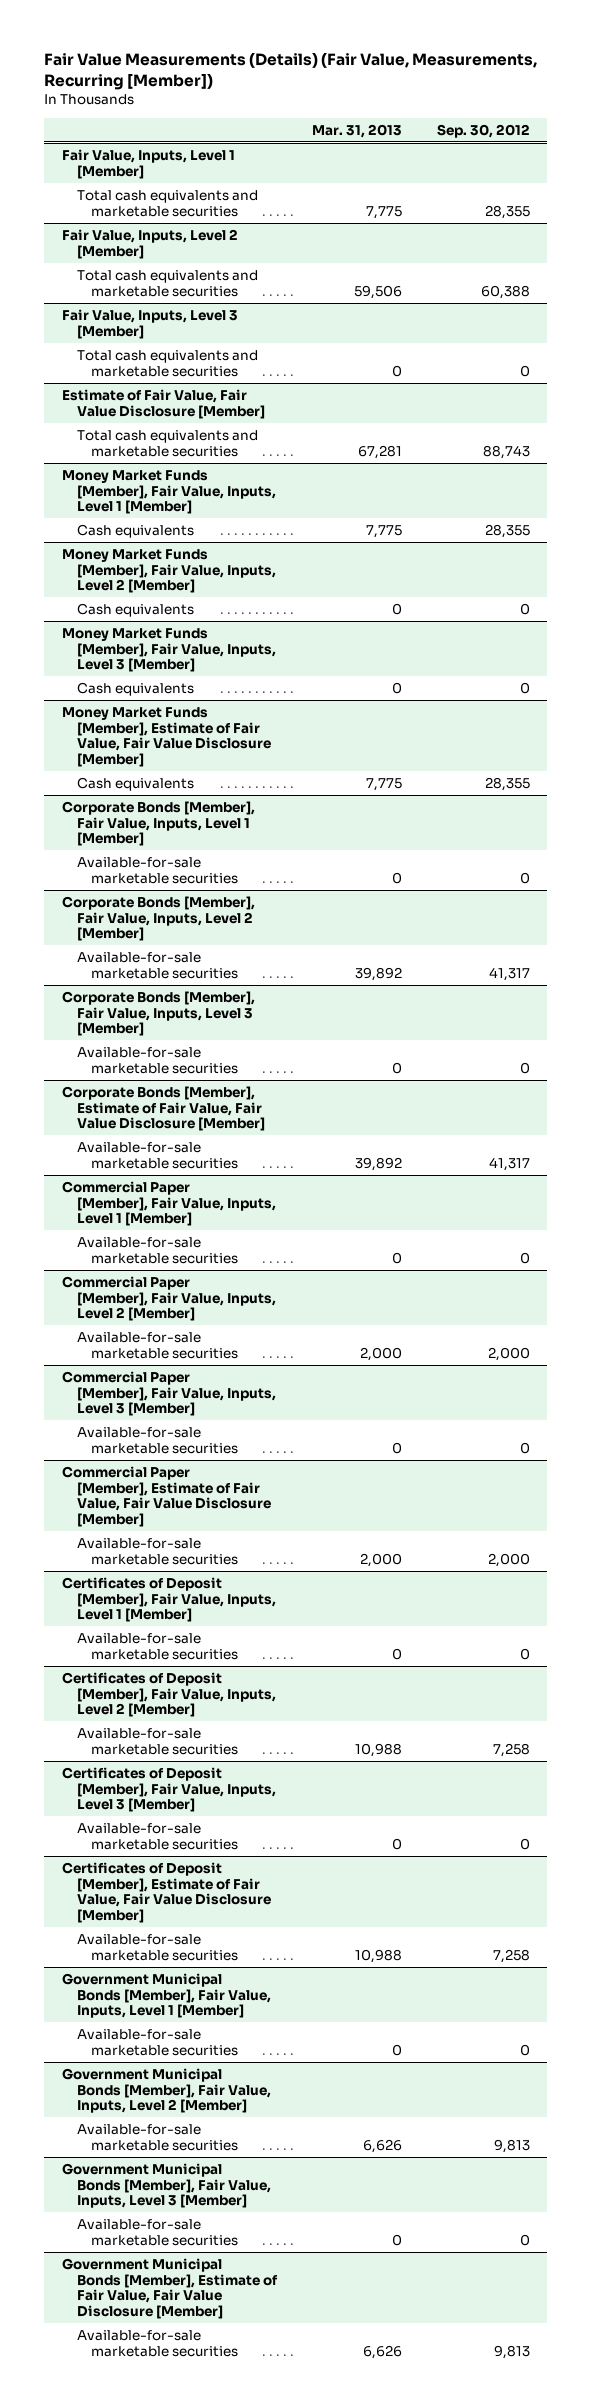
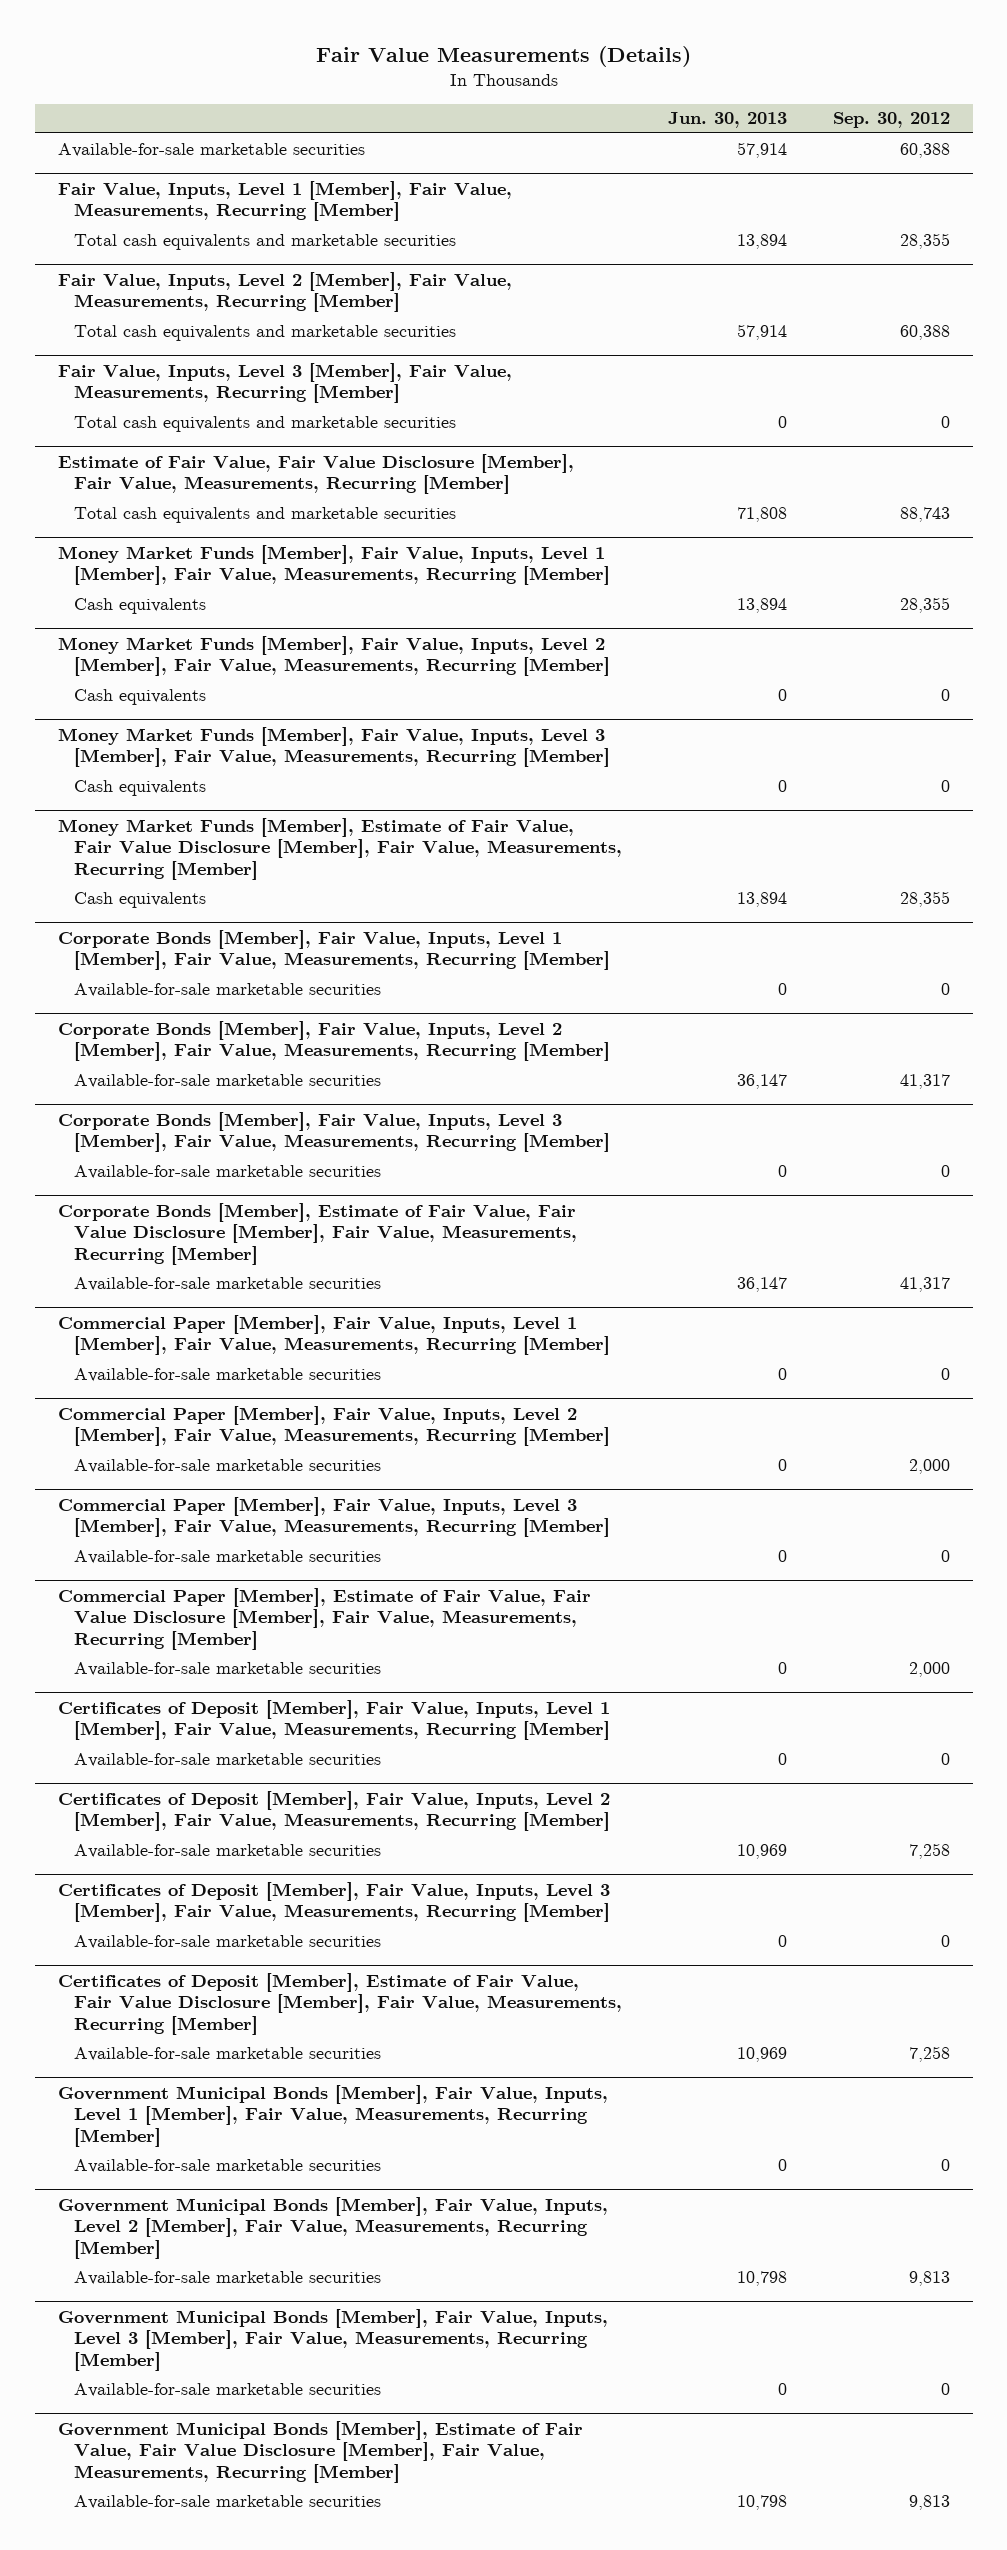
[44,52,538,91] Fair Value Measurements (Details) (Fair Value, Measurements, Recurring [Member]) -> [315,46,691,68] Fair Value Measurements (Details)
[311,123,402,138] Mar. 31, 2013 -> none
none -> [667,112,787,129] Jun. 30, 2013
none -> [57,142,365,157] Available-for-sale marketable securities
[61,148,235,179] Fair Value, Inputs, Level 1 [Member] -> [57,180,512,222] Fair Value, Inputs, Level 1 [Member], Fair Value, Measurements, Recurring [Member]
[61,228,238,259] Fair Value, Inputs, Level 2 [Member] -> [57,271,512,313] Fair Value, Inputs, Level 2 [Member], Fair Value, Measurements, Recurring [Member]
[61,308,238,339] Fair Value, Inputs, Level 3 [Member] -> [57,362,512,404] Fair Value, Inputs, Level 3 [Member], Fair Value, Measurements, Recurring [Member]
[61,388,265,419] Estimate of Fair Value, Fair Value Disclosure [Member] -> [57,453,574,495] Estimate of Fair Value, Fair Value Disclosure [Member], Fair Value, Measurements, Recurring [Member]
[61,469,276,515] Money Market Funds [Member], Fair Value, Inputs, Level 1 [Member] -> [57,544,611,586] Money Market Funds [Member], Fair Value, Inputs, Level 1 [Member], Fair Value, Measurements, Recurring [Member]
[61,548,276,594] Money Market Funds [Member], Fair Value, Inputs, Level 2 [Member] -> [57,635,611,677] Money Market Funds [Member], Fair Value, Inputs, Level 2 [Member], Fair Value, Measurements, Recurring [Member]
[61,627,276,673] Money Market Funds [Member], Fair Value, Inputs, Level 3 [Member] -> [57,726,611,768] Money Market Funds [Member], Fair Value, Inputs, Level 3 [Member], Fair Value, Measurements, Recurring [Member]
[61,706,271,768] Money Market Funds [Member], Estimate of Fair Value, Fair Value Disclosure [Member] -> [57,817,623,880] Money Market Funds [Member], Estimate of Fair Value, Fair Value Disclosure [Member], Fair Value, Measurements, Recurring [Member]
[61,800,255,847] Corporate Bonds [Member], Fair Value, Inputs, Level 1 [Member] -> [57,929,611,971] Corporate Bonds [Member], Fair Value, Inputs, Level 1 [Member], Fair Value, Measurements, Recurring [Member]
[61,895,255,942] Corporate Bonds [Member], Fair Value, Inputs, Level 2 [Member] -> [57,1020,611,1062] Corporate Bonds [Member], Fair Value, Inputs, Level 2 [Member], Fair Value, Measurements, Recurring [Member]
[61,990,255,1037] Corporate Bonds [Member], Fair Value, Inputs, Level 3 [Member] -> [57,1111,611,1153] Corporate Bonds [Member], Fair Value, Inputs, Level 3 [Member], Fair Value, Measurements, Recurring [Member]
[61,1085,265,1132] Corporate Bonds [Member], Estimate of Fair Value, Fair Value Disclosure [Member] -> [57,1202,578,1265] Corporate Bonds [Member], Estimate of Fair Value, Fair Value Disclosure [Member], Fair Value, Measurements, Recurring [Member]
[61,1180,276,1227] Commercial Paper [Member], Fair Value, Inputs, Level 1 [Member] -> [57,1314,611,1356] Commercial Paper [Member], Fair Value, Inputs, Level 1 [Member], Fair Value, Measurements, Recurring [Member]
[61,1275,276,1322] Commercial Paper [Member], Fair Value, Inputs, Level 2 [Member] -> [57,1405,611,1447] Commercial Paper [Member], Fair Value, Inputs, Level 2 [Member], Fair Value, Measurements, Recurring [Member]
[61,1370,276,1417] Commercial Paper [Member], Fair Value, Inputs, Level 3 [Member] -> [57,1496,611,1538] Commercial Paper [Member], Fair Value, Inputs, Level 3 [Member], Fair Value, Measurements, Recurring [Member]
[61,1465,271,1528] Commercial Paper [Member], Estimate of Fair Value, Fair Value Disclosure [Member] -> [57,1587,591,1650] Commercial Paper [Member], Estimate of Fair Value, Fair Value Disclosure [Member], Fair Value, Measurements, Recurring [Member]
[61,1576,276,1623] Certificates of Deposit [Member], Fair Value, Inputs, Level 1 [Member] -> [57,1699,611,1741] Certificates of Deposit [Member], Fair Value, Inputs, Level 1 [Member], Fair Value, Measurements, Recurring [Member]
[61,1671,276,1718] Certificates of Deposit [Member], Fair Value, Inputs, Level 2 [Member] -> [57,1790,611,1832] Certificates of Deposit [Member], Fair Value, Inputs, Level 2 [Member], Fair Value, Measurements, Recurring [Member]
[61,1766,276,1813] Certificates of Deposit [Member], Fair Value, Inputs, Level 3 [Member] -> [57,1881,611,1923] Certificates of Deposit [Member], Fair Value, Inputs, Level 3 [Member], Fair Value, Measurements, Recurring [Member]
[61,1861,271,1924] Certificates of Deposit [Member], Estimate of Fair Value, Fair Value Disclosure [Member] -> [57,1972,623,2035] Certificates of Deposit [Member], Estimate of Fair Value, Fair Value Disclosure [Member], Fair Value, Measurements, Recurring [Member]
[61,1972,271,2019] Government Municipal Bonds [Member], Fair Value, Inputs, Level 1 [Member] -> [57,2084,608,2147] Government Municipal Bonds [Member], Fair Value, Inputs, Level 1 [Member], Fair Value, Measurements, Recurring [Member]
[61,2067,271,2114] Government Municipal Bonds [Member], Fair Value, Inputs, Level 2 [Member] -> [57,2196,608,2259] Government Municipal Bonds [Member], Fair Value, Inputs, Level 2 [Member], Fair Value, Measurements, Recurring [Member]
[61,2162,271,2209] Government Municipal Bonds [Member], Fair Value, Inputs, Level 3 [Member] -> [57,2308,608,2371] Government Municipal Bonds [Member], Fair Value, Inputs, Level 3 [Member], Fair Value, Measurements, Recurring [Member]
[61,2257,278,2320] Government Municipal Bonds [Member], Estimate of Fair Value, Fair Value Disclosure [Member] -> [57,2420,583,2483] Government Municipal Bonds [Member], Estimate of Fair Value, Fair Value Disclosure [Member], Fair Value, Measurements, Recurring [Member]

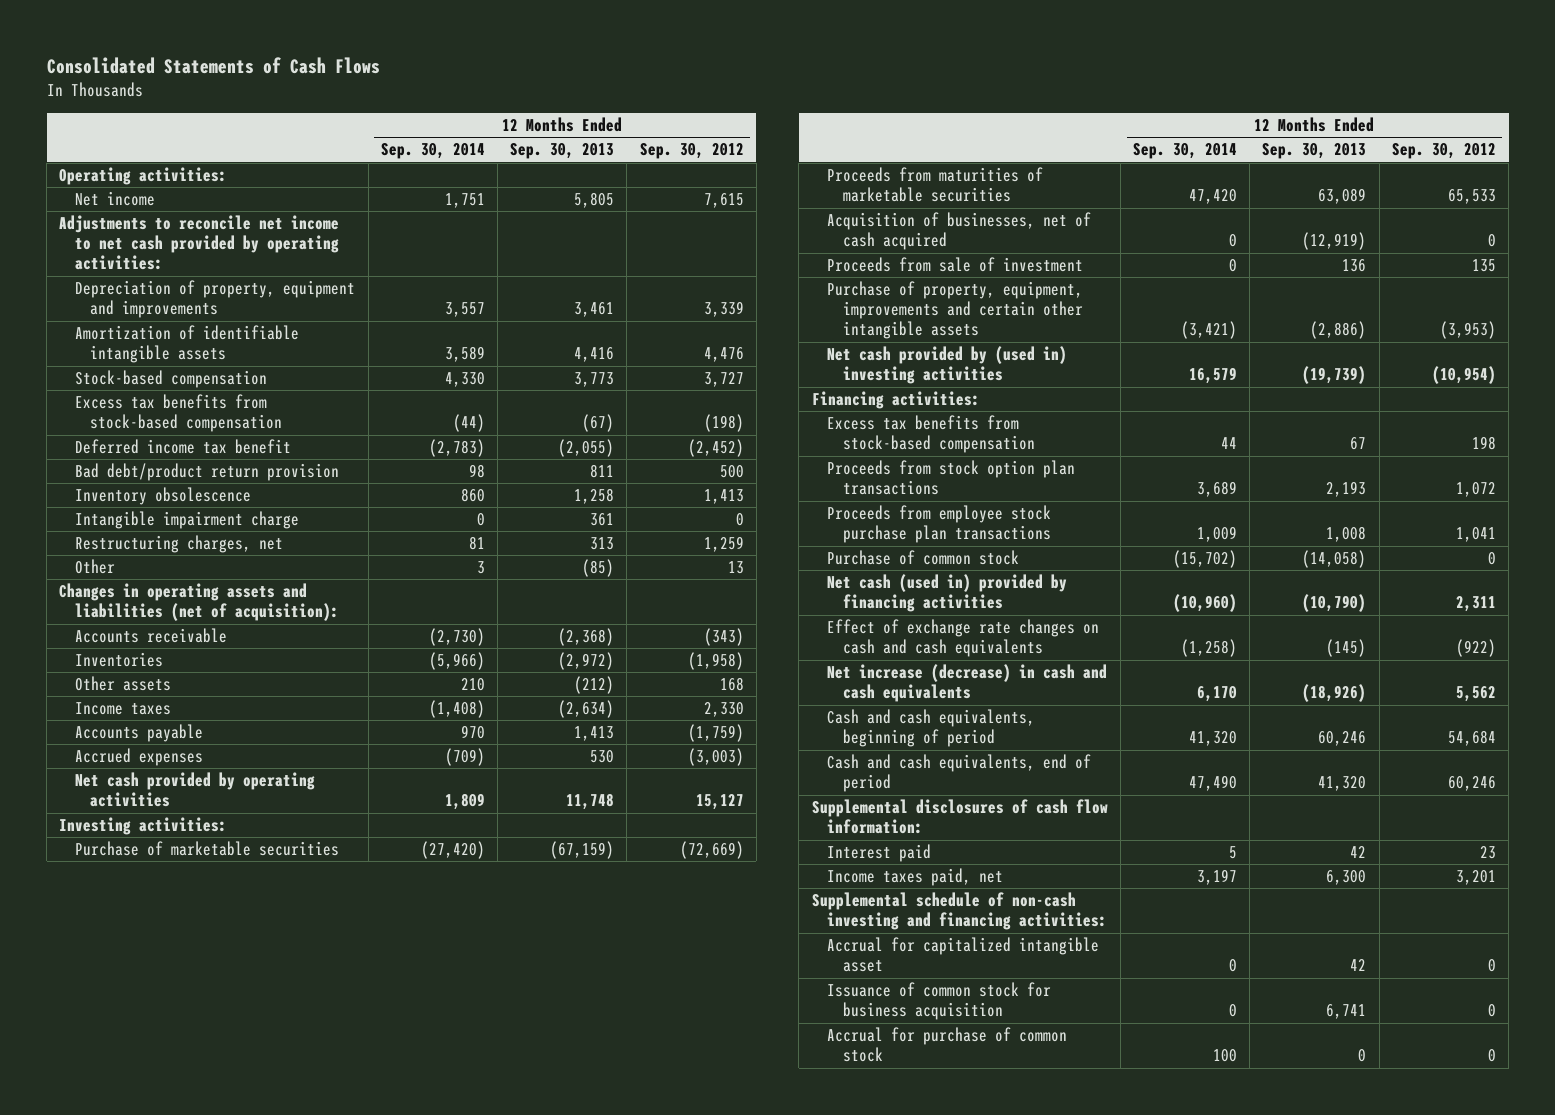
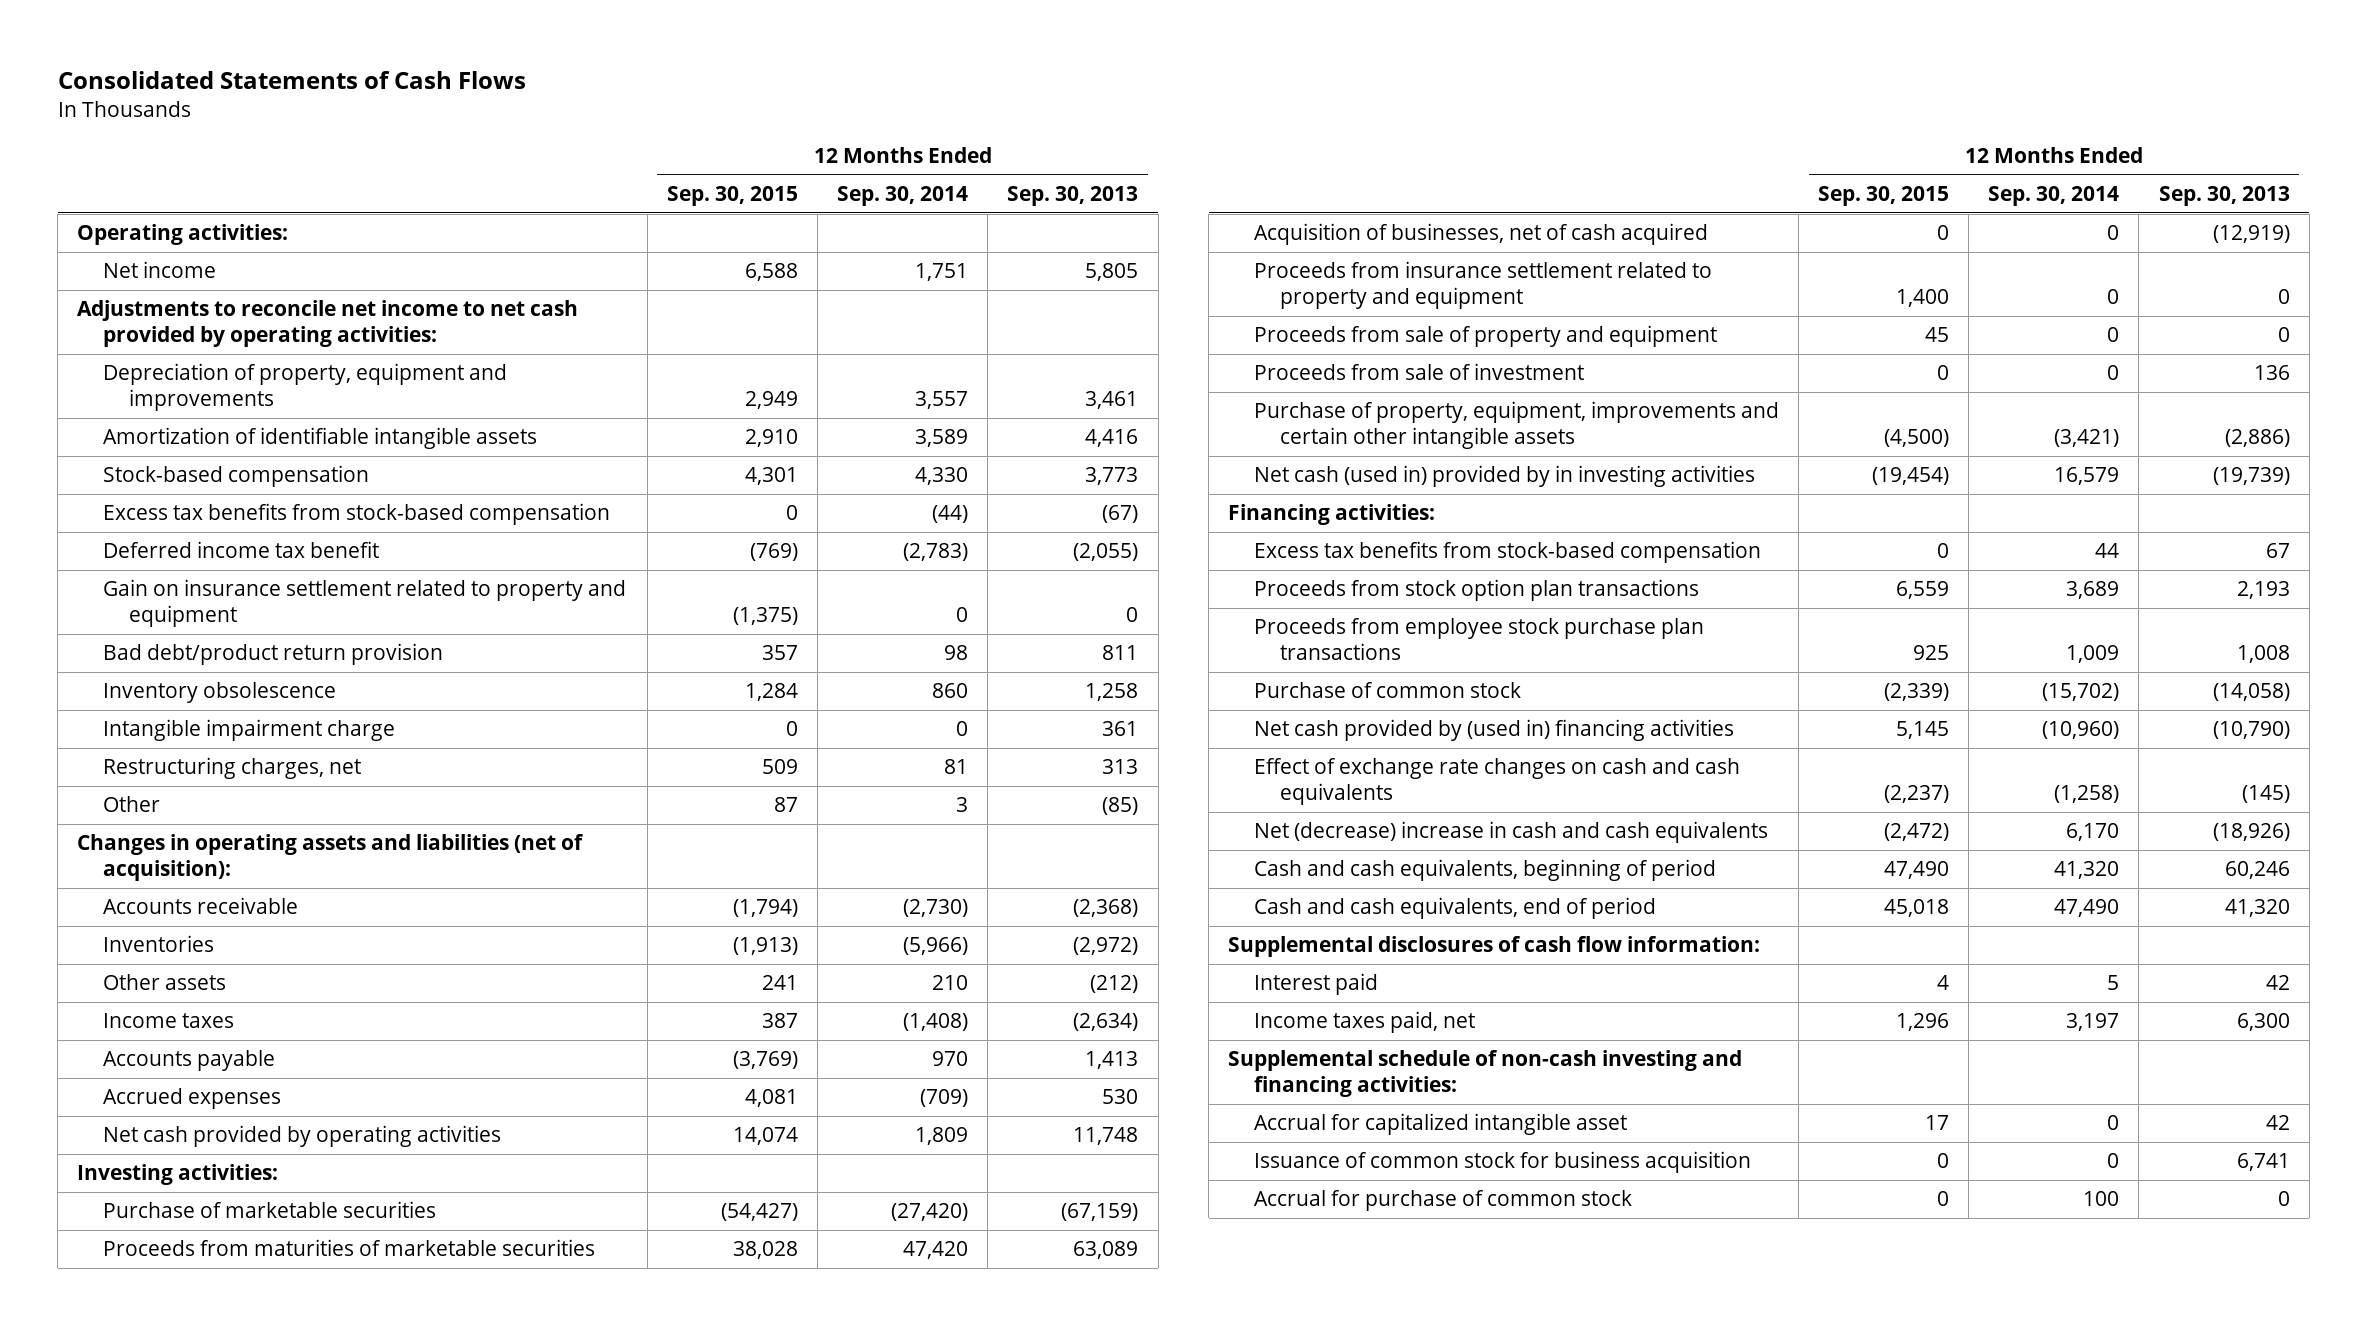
[639,143,744,160] Sep. 30, 2012 -> none
none -> [667,186,799,207] Sep. 30, 2015
none -> [103,579,627,627] Gain on insurance settlement related to property and equipment
none -> [1254,261,1713,309] Proceeds from insurance settlement related to property and equipment
none -> [1254,325,1718,348] Proceeds from sale of property and equipment
[827,346,1068,385] Net cash provided by (used in) investing activities -> [1254,465,1756,488] Net cash (used in) provided by in investing activities
[827,574,1068,613] Net cash (used in) provided by financing activities -> [1254,719,1735,742] Net cash provided by (used in) financing activities
[827,664,1108,703] Net increase (decrease) in cash and cash equivalents -> [1254,821,1769,844] Net (decrease) increase in cash and cash equivalents

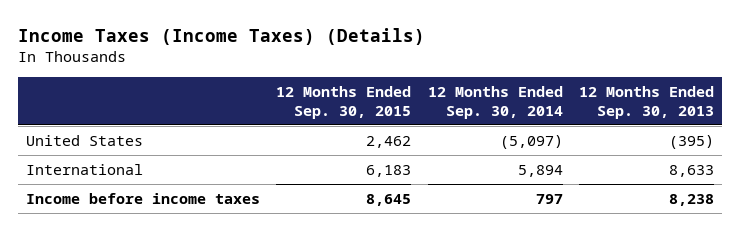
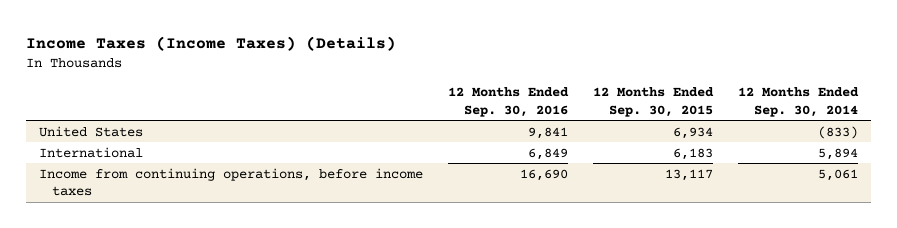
[578,86,714,119] 12 Months Ended Sep. 30, 2013 -> none
none -> [448,87,570,117] 12 Months Ended Sep. 30, 2016
[366,136,412,149] 2,462 -> [673,126,714,139] 6,934
[499,135,563,150] (5,097) -> [818,125,859,139] (833)
[26,193,261,205] Income before income taxes -> [38,167,423,197] Income from continuing operations, before income taxes
[366,194,412,207] 8,645 -> [665,168,714,181] 13,117
[535,194,563,205] 797 -> [818,168,859,181] 5,061

